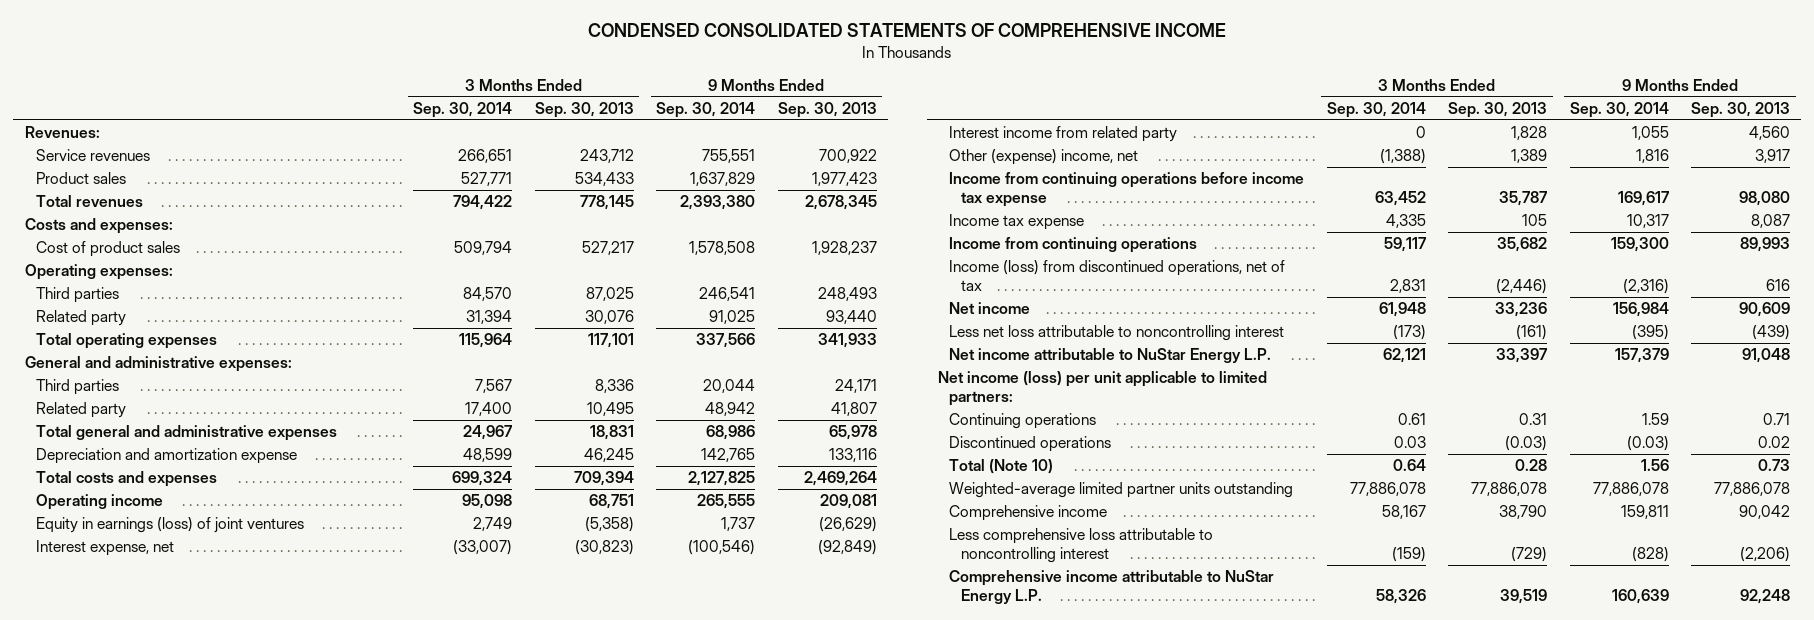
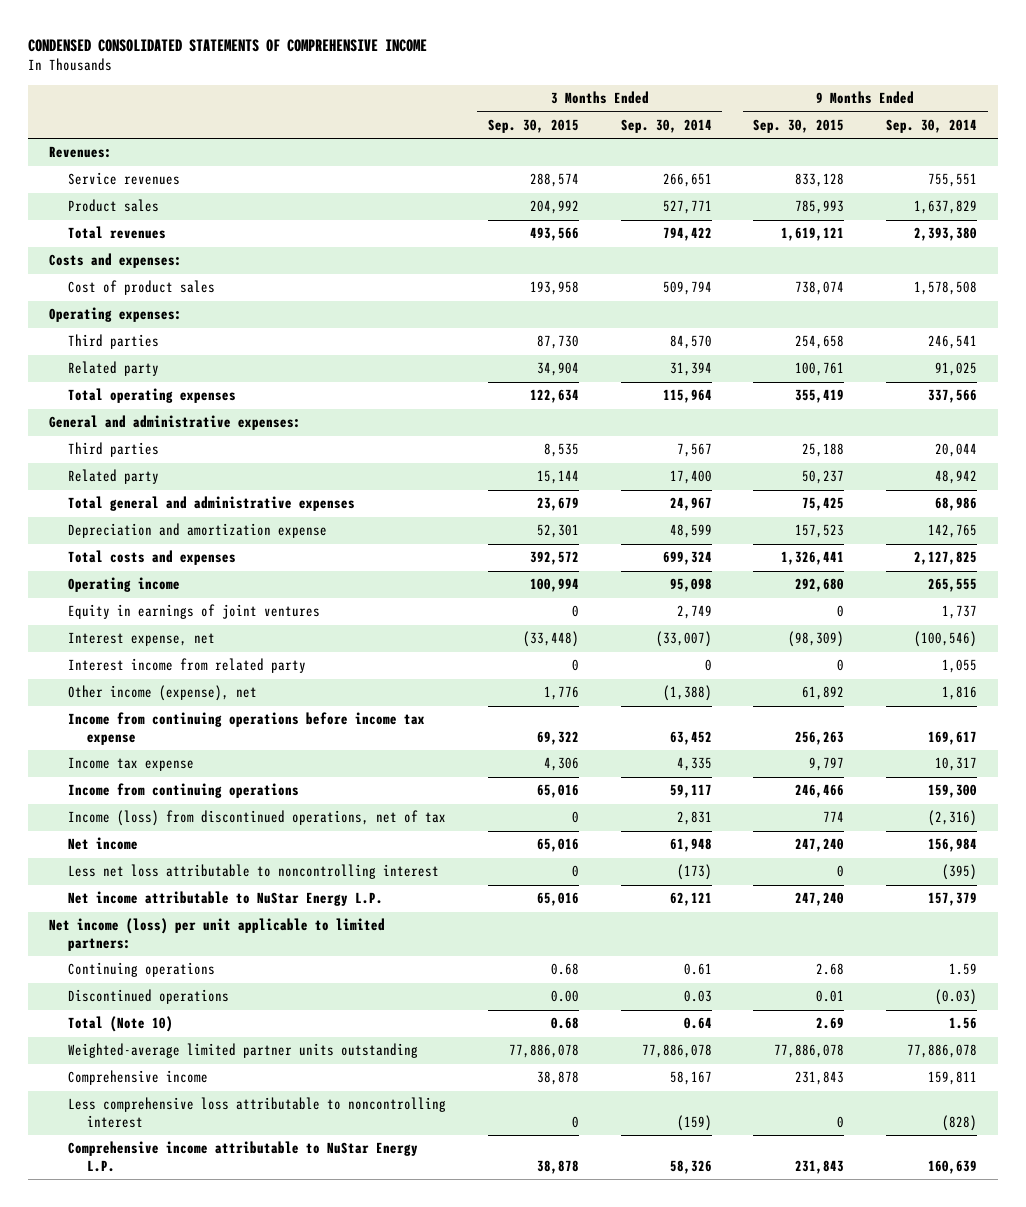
[534,101,634,118] Sep. 30, 2013 -> none
[777,101,877,118] Sep. 30, 2013 -> none
none -> [487,119,579,134] Sep. 30, 2015
none -> [753,119,845,134] Sep. 30, 2015
[35,517,304,534] Equity in earnings (loss) of joint ventures -> [68,604,321,620] Equity in earnings of joint ventures
[949,149,1139,166] Other (expense) income, net -> [68,685,258,702] Other income (expense), net

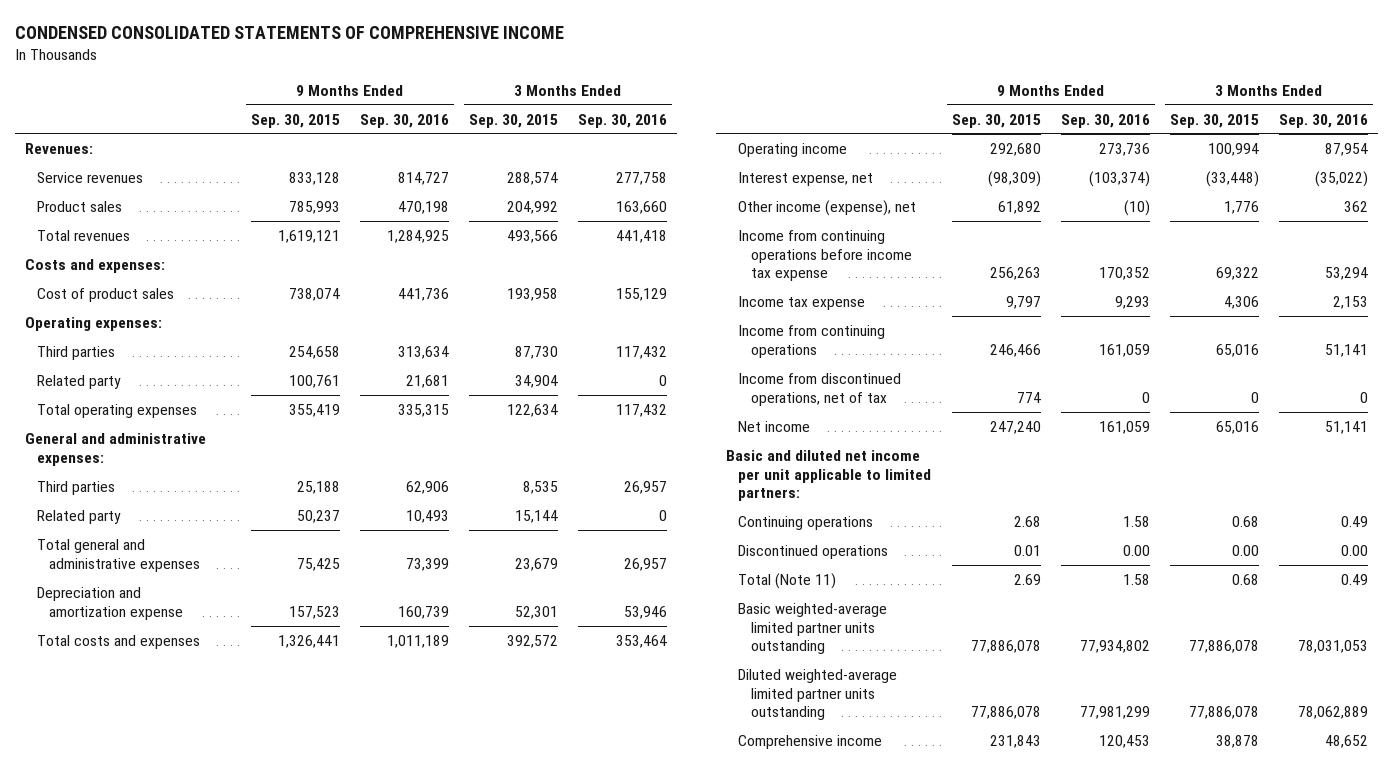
[620,119,712,134] Sep. 30, 2014 -> none
[886,119,978,134] Sep. 30, 2014 -> none
none -> [359,113,449,128] Sep. 30, 2016
none -> [578,113,668,128] Sep. 30, 2016
[68,604,321,620] Equity in earnings of joint ventures -> none
[68,658,307,674] Interest income from related party -> none
[68,810,447,827] Income (loss) from discontinued operations, net of tax -> [738,372,902,406] Income from discontinued operations, net of tax
[68,864,440,880] Less net loss attributable to noncontrolling interest -> none
[68,891,384,907] Net income attributable to NuStar Energy L.P. -> none
[48,918,385,951] Net income (loss) per unit applicable to limited partners: -> [726,449,932,502] Basic and diluted net income per unit applicable to limited partners:
[68,1016,174,1033] Total (Note 10) -> [738,572,837,589] Total (Note 11)
[68,1043,419,1059] Weighted-average limited partner units outstanding -> [738,602,888,655] Basic weighted-average limited partner units outstanding
none -> [738,668,898,721] Diluted weighted-average limited partner units outstanding
[68,1097,447,1128] Less comprehensive loss attributable to noncontrolling interest -> none
[68,1141,419,1172] Comprehensive income attributable to NuStar Energy L.P. -> none

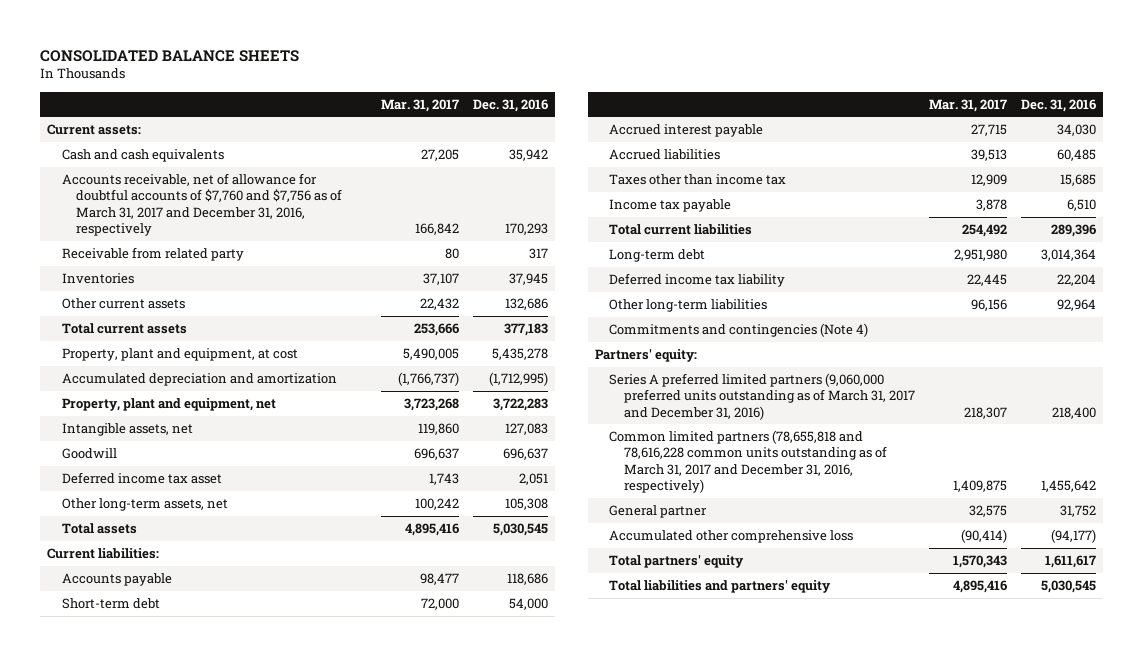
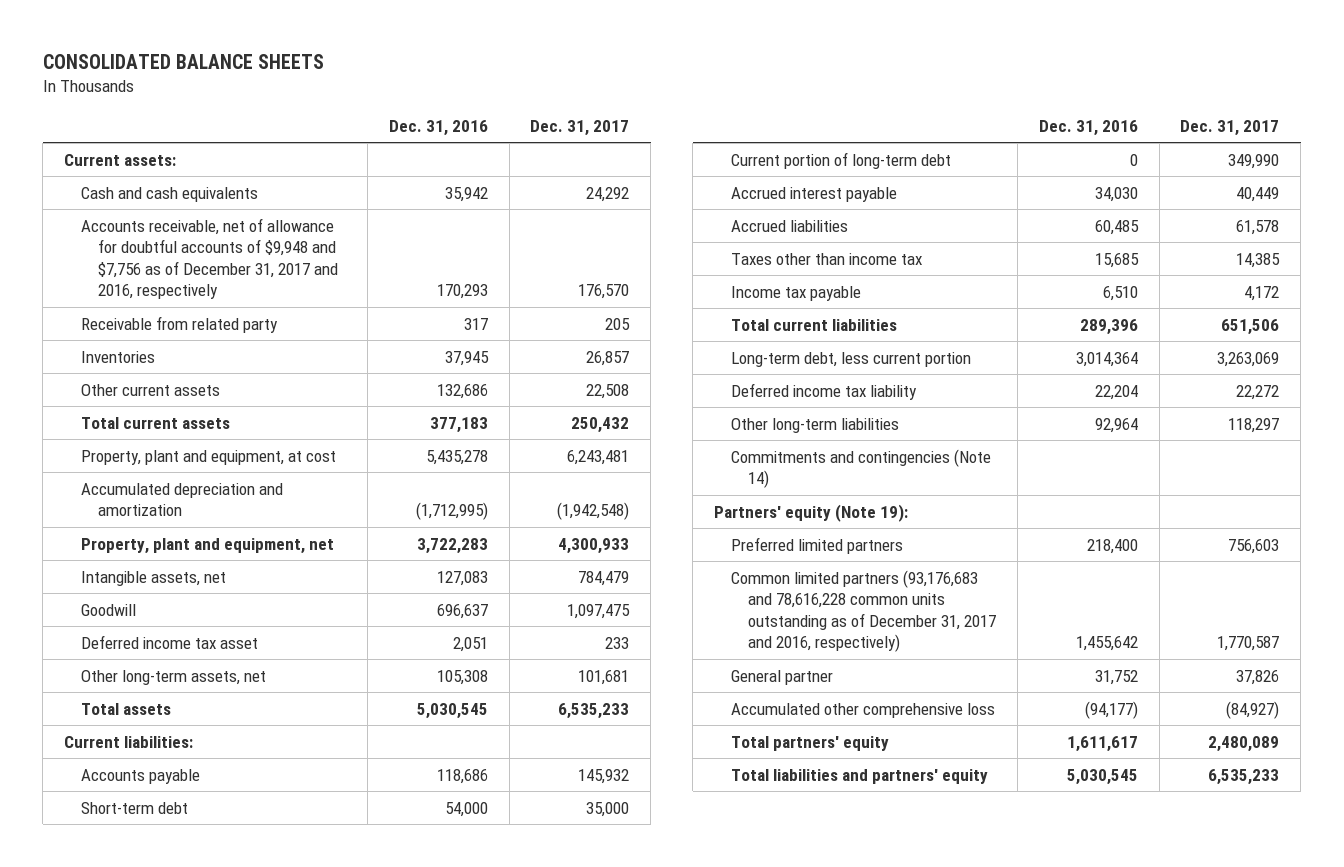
[380,98,459,112] Mar. 31, 2017 -> none
none -> [530,119,630,136] Dec. 31, 2017
[61,173,342,237] Accounts receivable, net of allowance for doubtful accounts of $7,760 and $7,756 as of March 31, 2017 and December 31, 2016, respectively -> [81,217,339,300] Accounts receivable, net of allowance for doubtful accounts of $9,948 and $7,756 as of December 31, 2017 and 2016, respectively
none -> [731,151,952,169] Current portion of long-term debt
[609,249,706,263] Long-term debt -> [731,351,972,367] Long-term debt, less current portion
[609,323,869,338] Commitments and contingencies (Note 4) -> [731,448,992,489] Commitments and contingencies (Note 14)
[595,349,698,363] Partners' equity: -> [714,503,909,522] Partners' equity (Note 19):
[609,373,915,420] Series A preferred limited partners (9,060,000 preferred units outstanding as of March 31, 2017 and December 31, 2016) -> [731,536,904,554] Preferred limited partners
[609,430,887,494] Common limited partners (78,655,818 and 78,616,228 common units outstanding as of March 31, 2017 and December 31, 2016, respectively) -> [731,569,997,653] Common limited partners (93,176,683 and 78,616,228 common units outstanding as of December 31, 2017 and 2016, respectively)

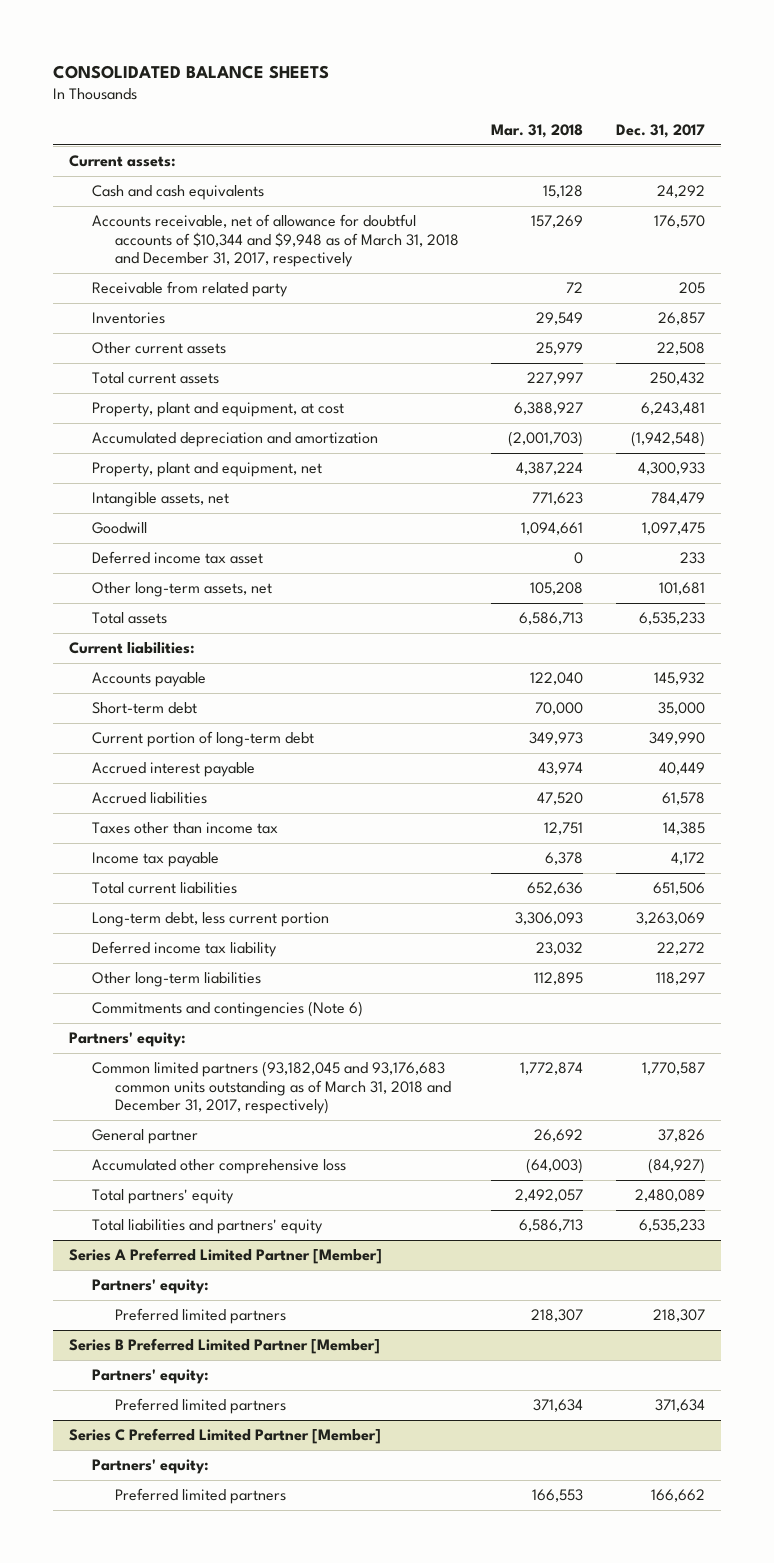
[388,119,488,136] Dec. 31, 2016 -> none
none -> [491,124,584,139] Mar. 31, 2018
[81,217,339,300] Accounts receivable, net of allowance for doubtful accounts of $9,948 and $7,756 as of December 31, 2017 and 2016, respectively -> [92,214,459,267] Accounts receivable, net of allowance for doubtful accounts of $10,344 and $9,948 as of March 31, 2018 and December 31, 2017, respectively
[731,536,904,554] Preferred limited partners -> none
[731,448,992,489] Commitments and contingencies (Note 14) -> [92,1001,364,1018] Commitments and contingencies (Note 6)
[714,503,909,522] Partners' equity (Note 19): -> [69,1032,187,1048] Partners' equity:
[731,569,997,653] Common limited partners (93,176,683 and 78,616,228 common units outstanding as of December 31, 2017 and 2016, respectively) -> [92,1061,451,1114] Common limited partners (93,182,045 and 93,176,683 common units outstanding as of March 31, 2018 and December 31, 2017, respectively)
none -> [69,1248,383,1265] Series A Preferred Limited Partner [Member]
none -> [92,1279,210,1295] Partners' equity:
none -> [114,1308,286,1325] Preferred limited partners
none -> [69,1338,381,1355] Series B Preferred Limited Partner [Member]
none -> [92,1369,210,1385] Partners' equity:
none -> [114,1398,286,1415] Preferred limited partners
none -> [69,1428,382,1445] Series C Preferred Limited Partner [Member]
none -> [92,1459,210,1475] Partners' equity:
none -> [114,1488,286,1505] Preferred limited partners

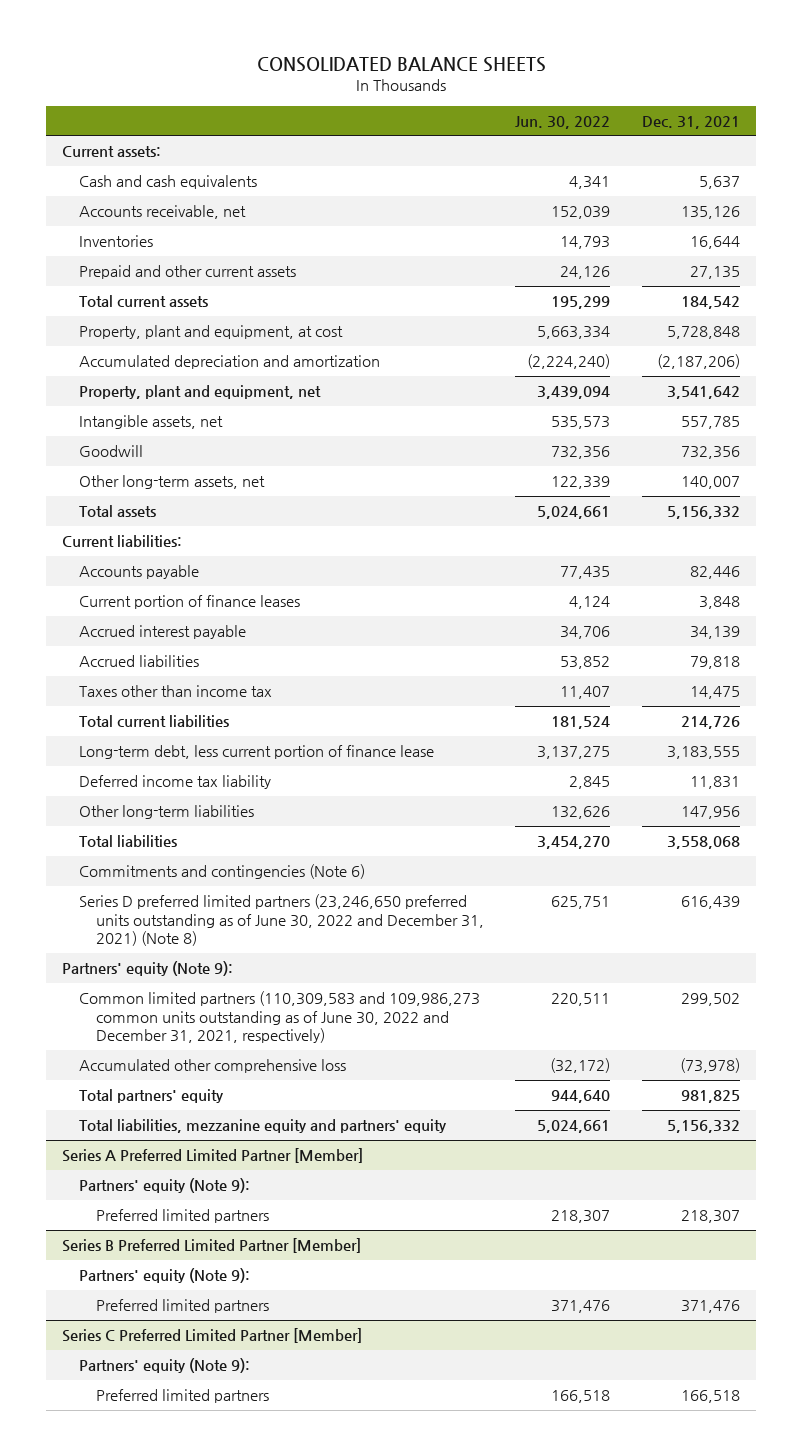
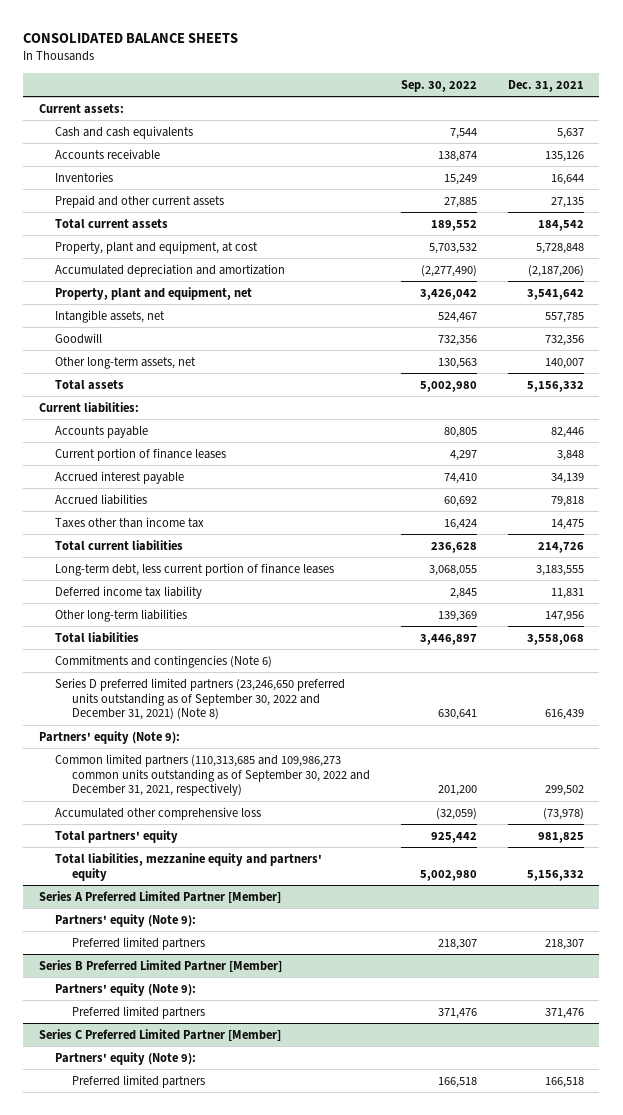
[515,115,611,129] Jun. 30, 2022 -> none
none -> [400,79,477,92] Sep. 30, 2022
[78,205,246,220] Accounts receivable, net -> [55,148,161,160] Accounts receivable
[78,745,434,760] Long-term debt, less current portion of finance lease -> [55,562,335,576] Long-term debt, less current portion of finance leases
[78,894,484,947] Series D preferred limited partners (23,246,650 preferred units outstanding as of June 30, 2022 and December 31, 2021) (Note 8) -> [55,677,346,721] Series D preferred limited partners (23,246,650 preferred units outstanding as of September 30, 2022 and December 31, 2021) (Note 8)
[78,991,480,1044] Common limited partners (110,309,583 and 109,986,273 common units outstanding as of June 30, 2022 and December 31, 2021, respectively) -> [55,753,370,797] Common limited partners (110,313,685 and 109,986,273 common units outstanding as of September 30, 2022 and December 31, 2021, respectively)

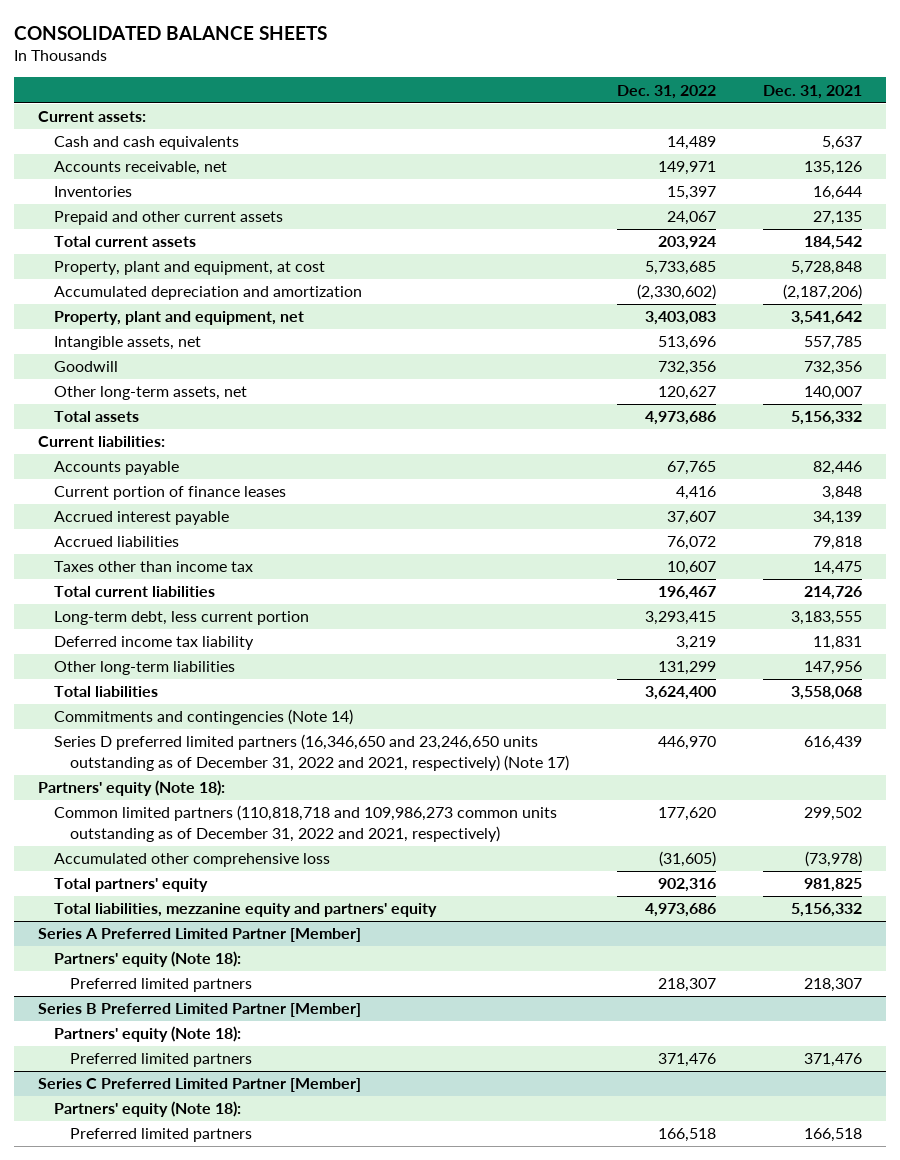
[400,79,477,92] Sep. 30, 2022 -> none
none -> [616,84,716,99] Dec. 31, 2022
[55,148,161,160] Accounts receivable -> [54,161,228,176] Accounts receivable, net
[55,562,335,576] Long-term debt, less current portion of finance leases -> [54,611,310,626] Long-term debt, less current portion
[55,654,273,668] Commitments and contingencies (Note 6) -> [54,709,354,726] Commitments and contingencies (Note 14)
[55,677,346,721] Series D preferred limited partners (23,246,650 preferred units outstanding as of September 30, 2022 and December 31, 2021) (Note 8) -> [54,734,570,771] Series D preferred limited partners (16,346,650 and 23,246,650 units outstanding as of December 31, 2022 and 2021, respectively) (Note 17)
[38,730,180,744] Partners' equity (Note 9): -> [38,780,226,797] Partners' equity (Note 18):
[55,753,370,797] Common limited partners (110,313,685 and 109,986,273 common units outstanding as of September 30, 2022 and December 31, 2021, respectively) -> [54,805,558,842] Common limited partners (110,818,718 and 109,986,273 common units outstanding as of December 31, 2022 and 2021, respectively)
[55,913,197,927] Partners' equity (Note 9): -> [54,951,242,968] Partners' equity (Note 18):
[55,982,197,996] Partners' equity (Note 9): -> [54,1026,242,1043] Partners' equity (Note 18):
[55,1051,197,1065] Partners' equity (Note 9): -> [54,1101,242,1118] Partners' equity (Note 18):

